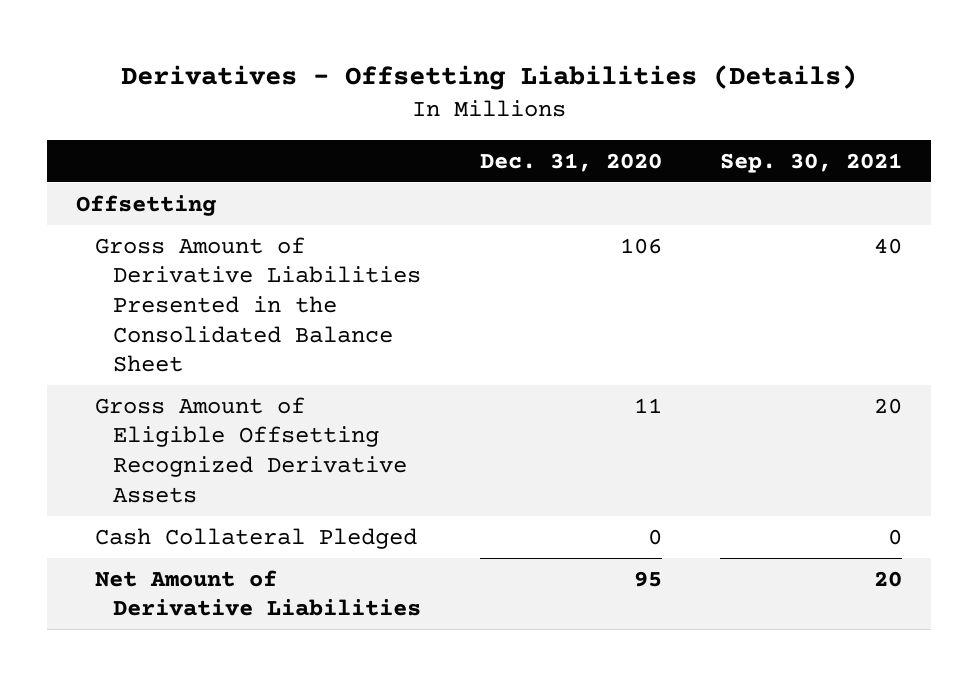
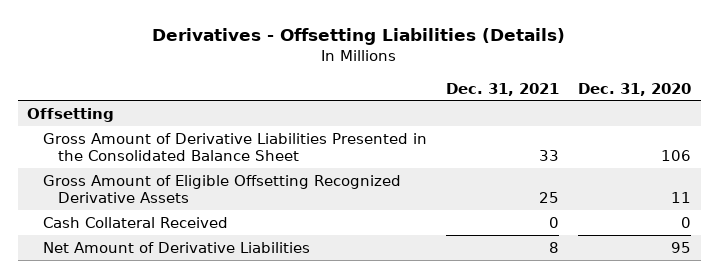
[719,152,902,173] Sep. 30, 2021 -> none
none -> [446,82,560,96] Dec. 31, 2021
[94,527,417,549] Cash Collateral Pledged -> [42,216,228,228] Cash Collateral Received

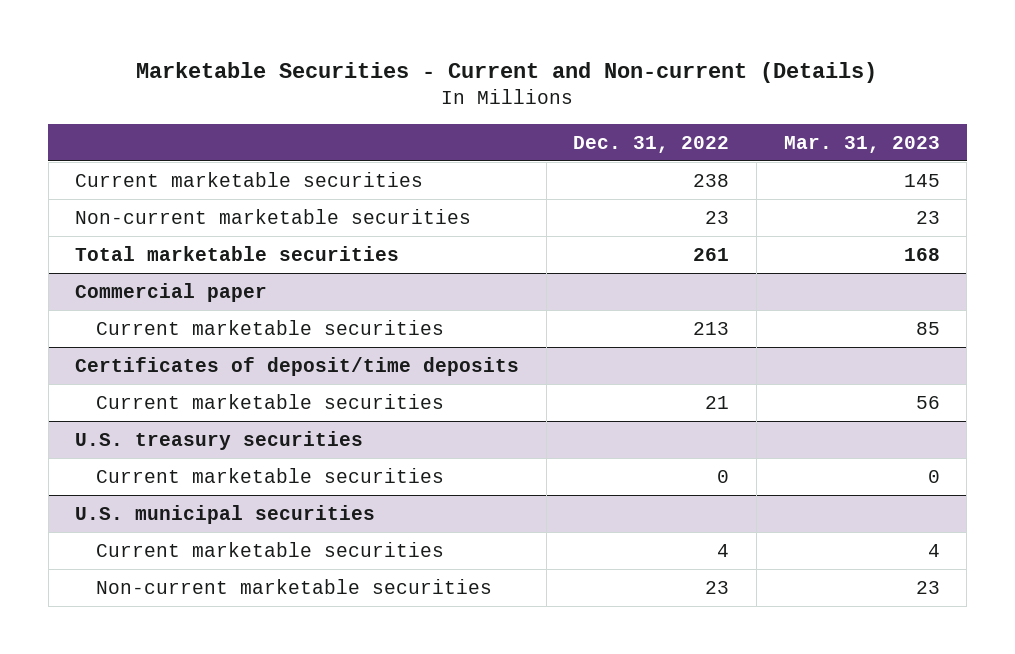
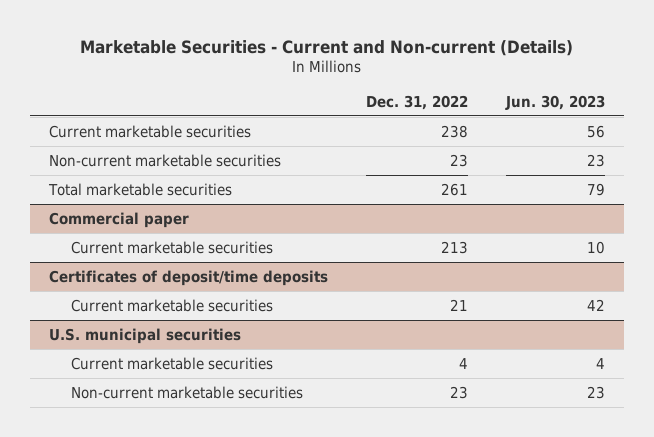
[783,135,940,153] Mar. 31, 2023 -> none
none -> [504,94,605,110] Jun. 30, 2023
[75,430,364,450] U.S. treasury securities -> none
[95,467,444,483] Current marketable securities -> none

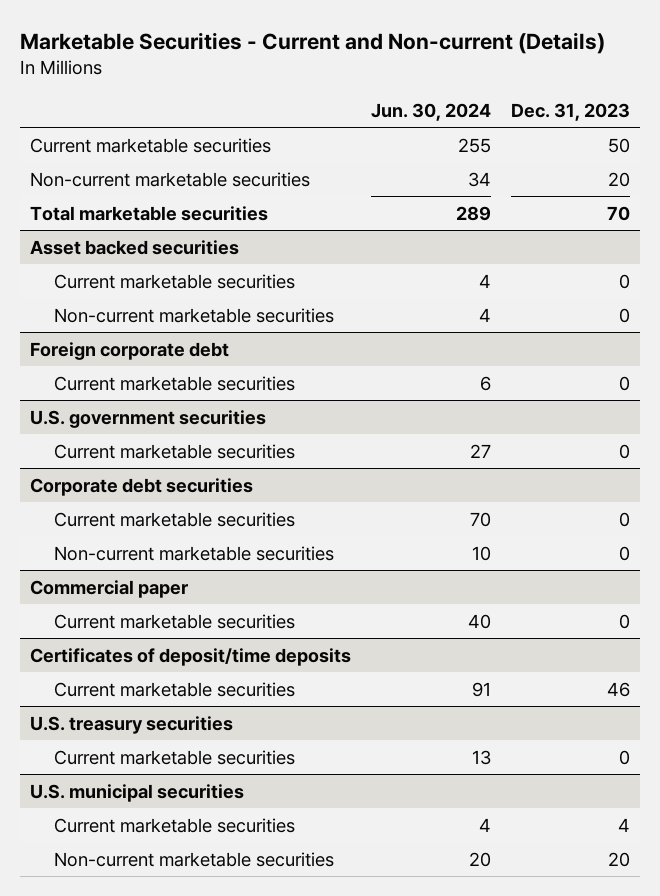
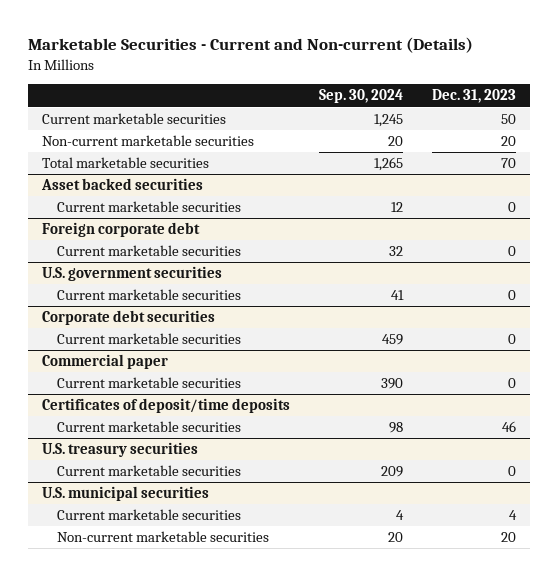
[370,102,491,121] Jun. 30, 2024 -> none
none -> [318,89,403,104] Sep. 30, 2024
[53,307,334,323] Non-current marketable securities -> none
[53,545,334,561] Non-current marketable securities -> none

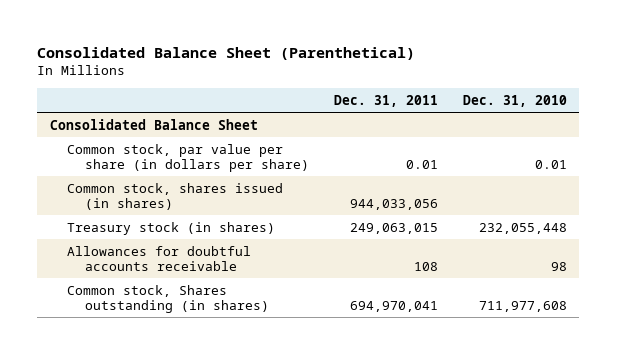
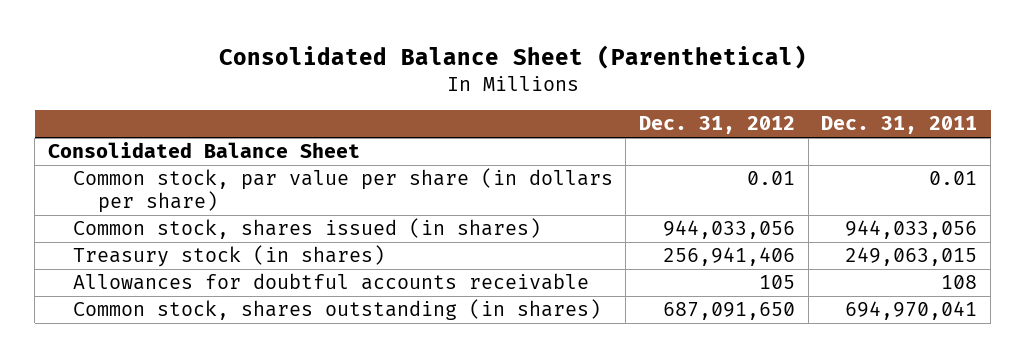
[462,94,567,107] Dec. 31, 2010 -> none
none -> [639,116,796,135] Dec. 31, 2012
[67,284,269,313] Common stock, Shares outstanding (in shares) -> [72,299,601,321] Common stock, shares outstanding (in shares)

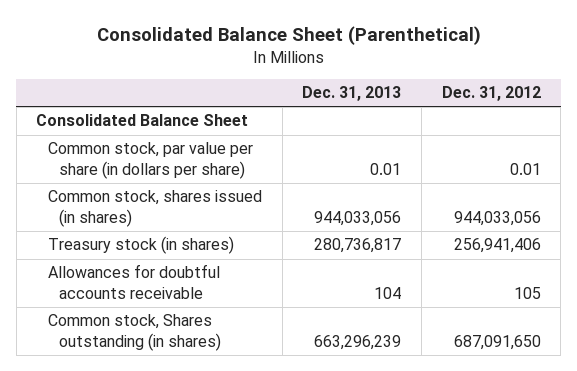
[821,116,978,135] Dec. 31, 2011 -> none
none -> [302,85,402,101] Dec. 31, 2013
[72,299,601,321] Common stock, shares outstanding (in shares) -> [47,314,222,351] Common stock, Shares outstanding (in shares)

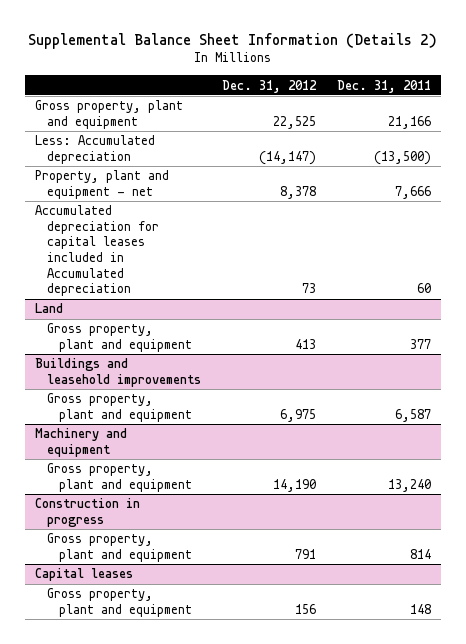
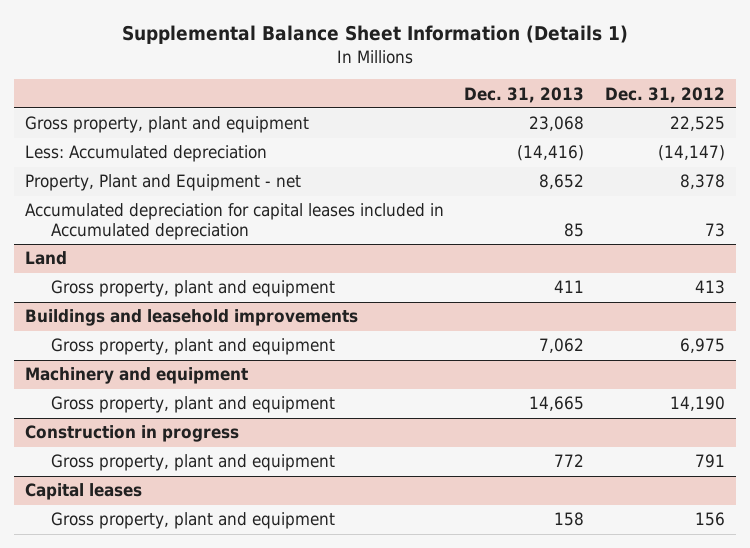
[27,32,437,49] Supplemental Balance Sheet Information (Details 2) -> [121,24,628,44] Supplemental Balance Sheet Information (Details 1)
[336,79,431,93] Dec. 31, 2011 -> none
none -> [464,86,585,103] Dec. 31, 2013
[35,170,170,199] Property, plant and equipment - net -> [24,174,301,192] Property, Plant and Equipment - net

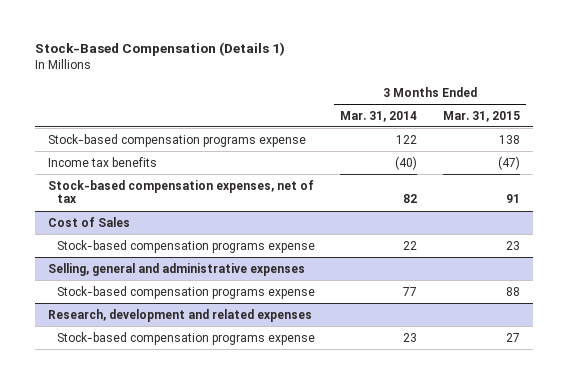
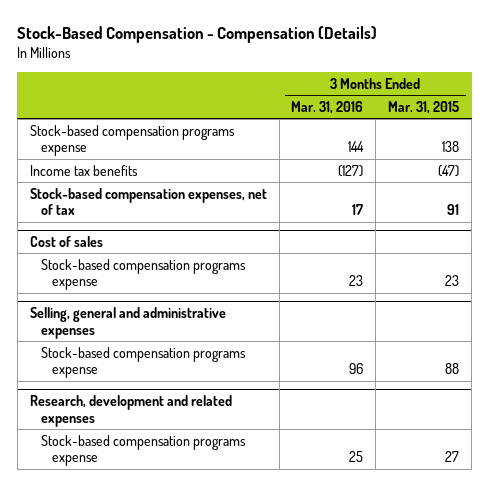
[35,42,286,57] Stock-Based Compensation (Details 1) -> [17,26,378,44] Stock-Based Compensation - Compensation (Details)
[340,110,418,122] Mar. 31, 2014 -> none
none -> [291,100,364,114] Mar. 31, 2016
[47,216,130,227] Cost of Sales -> [29,235,103,247] Cost of sales

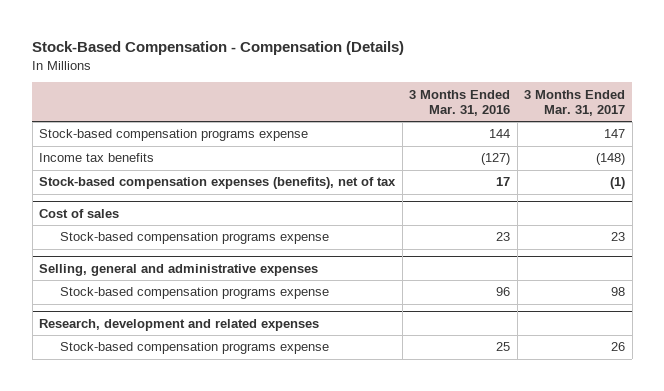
[388,100,460,114] Mar. 31, 2015 -> none
none -> [524,89,626,116] 3 Months Ended Mar. 31, 2017
[29,187,267,216] Stock-based compensation expenses, net of tax -> [39,177,397,190] Stock-based compensation expenses (benefits), net of tax

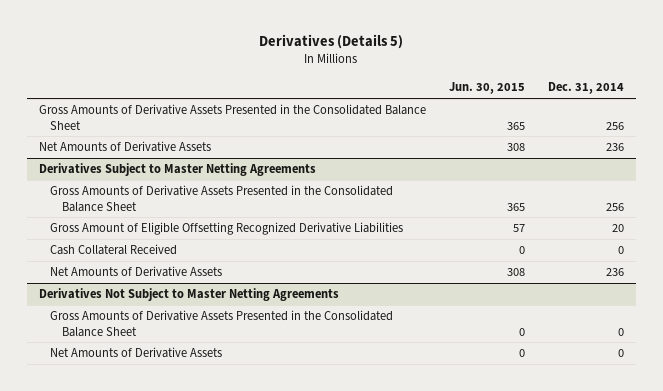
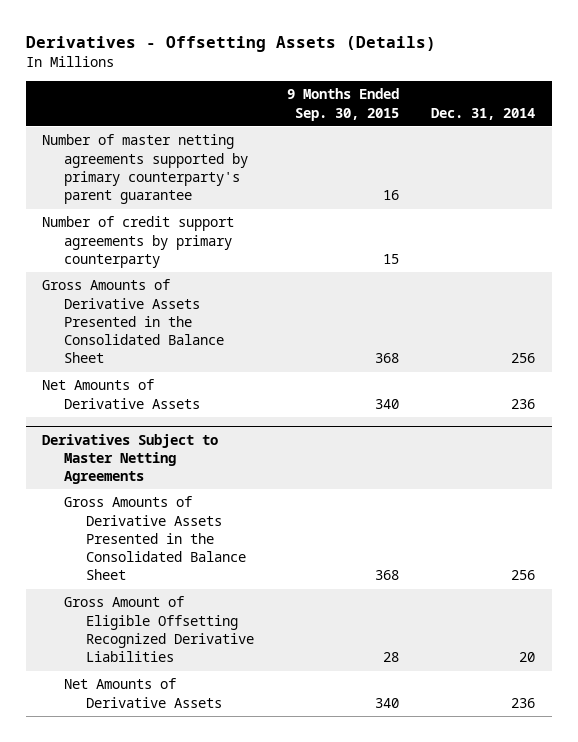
[259,34,404,50] Derivatives (Details 5) -> [25,35,436,52] Derivatives - Offsetting Assets (Details)
[448,82,525,95] Jun. 30, 2015 -> none
none -> [286,88,399,121] 9 Months Ended Sep. 30, 2015
none -> [42,134,249,205] Number of master netting agreements supported by primary counterparty's parent guarantee
none -> [42,216,235,268] Number of credit support agreements by primary counterparty
[50,244,178,256] Cash Collateral Received -> none
[38,288,339,302] Derivatives Not Subject to Master Netting Agreements -> none
[50,310,394,337] Gross Amounts of Derivative Assets Presented in the Consolidated Balance Sheet -> none
[50,347,223,359] Net Amounts of Derivative Assets -> none

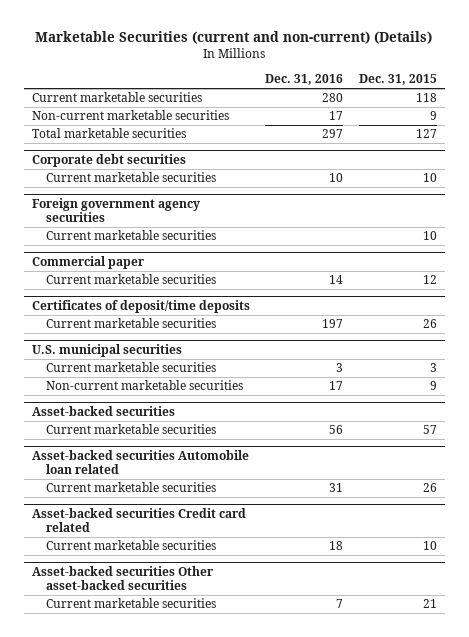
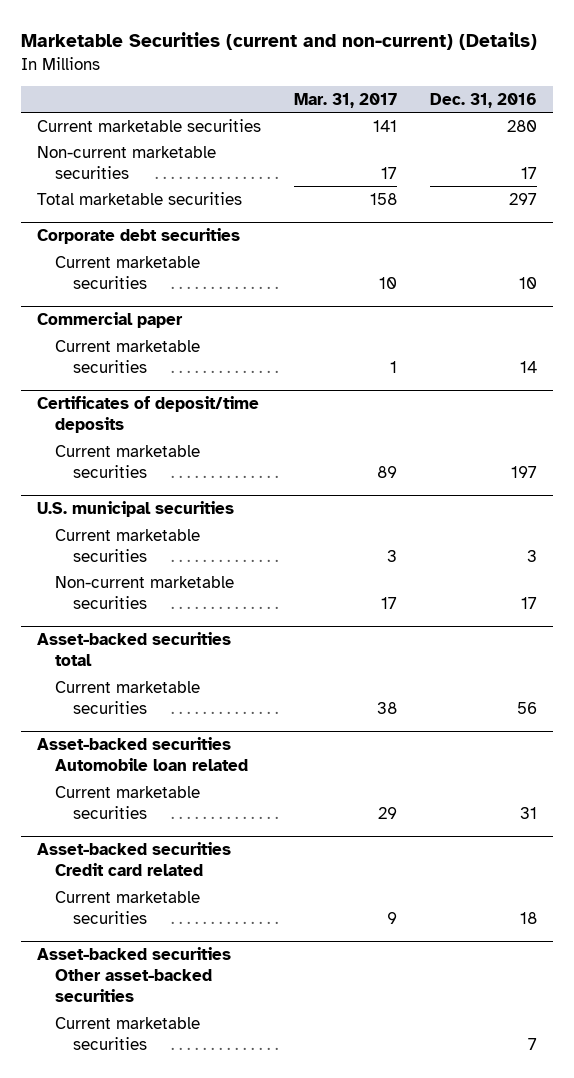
[359,74,438,86] Dec. 31, 2015 -> none
none -> [294,93,398,109] Mar. 31, 2017
[31,197,200,223] Foreign government agency securities -> none
[46,230,217,241] Current marketable securities -> none
[31,405,175,416] Asset-backed securities -> [37,632,232,667] Asset-backed securities total

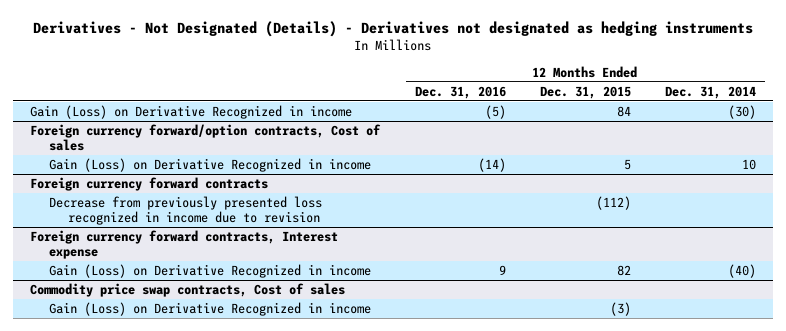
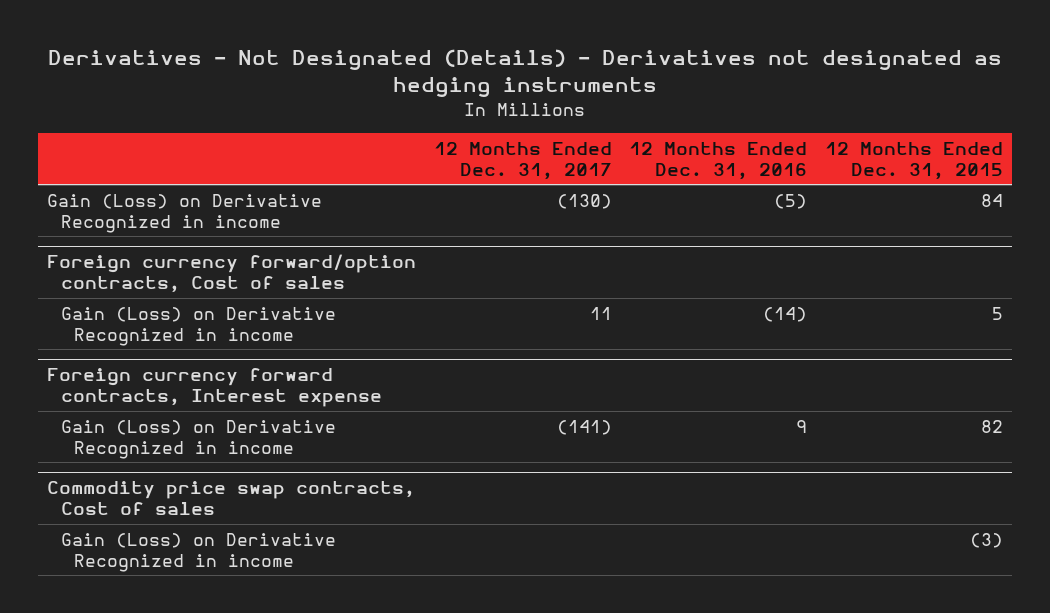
[665,85,757,99] Dec. 31, 2014 -> none
none -> [433,141,612,181] 12 Months Ended Dec. 31, 2017
[30,176,269,191] Foreign currency forward contracts -> none
[49,195,323,226] Decrease from previously presented loss recognized in income due to revision -> none

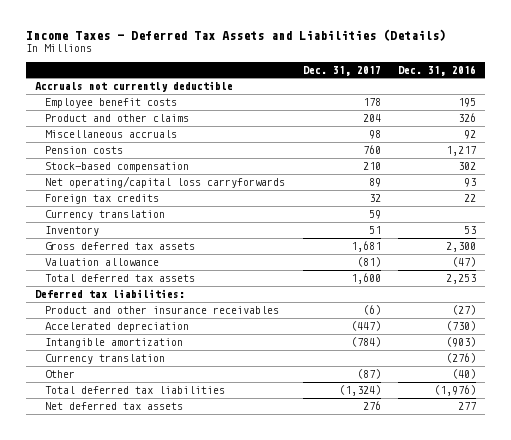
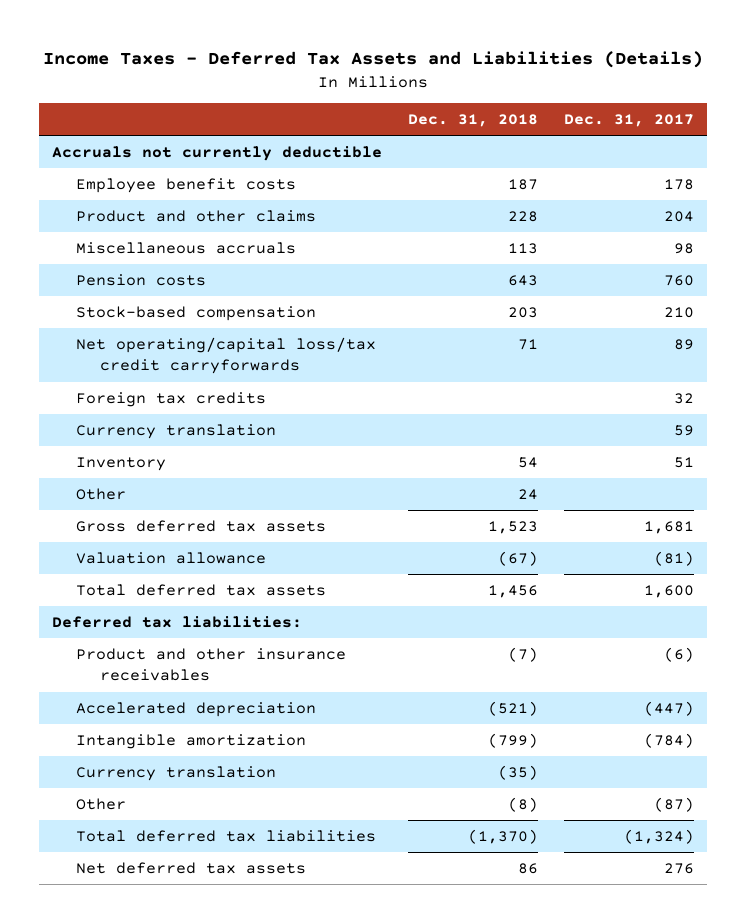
[398,64,477,76] Dec. 31, 2016 -> none
none -> [407,114,538,128] Dec. 31, 2018
[45,176,286,189] Net operating/capital loss carryforwards -> [75,336,376,375] Net operating/capital loss/tax credit carryforwards
none -> [75,487,126,500] Other

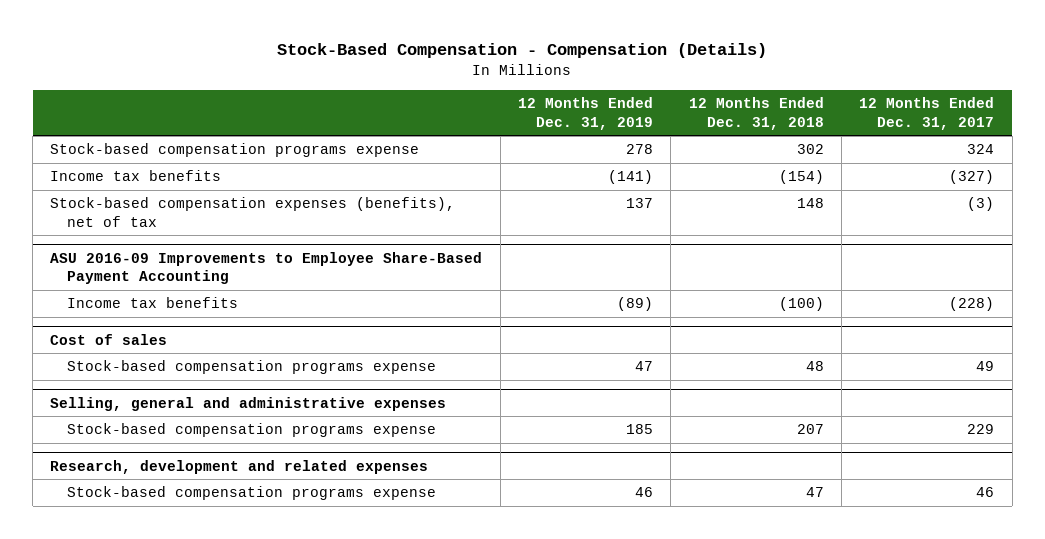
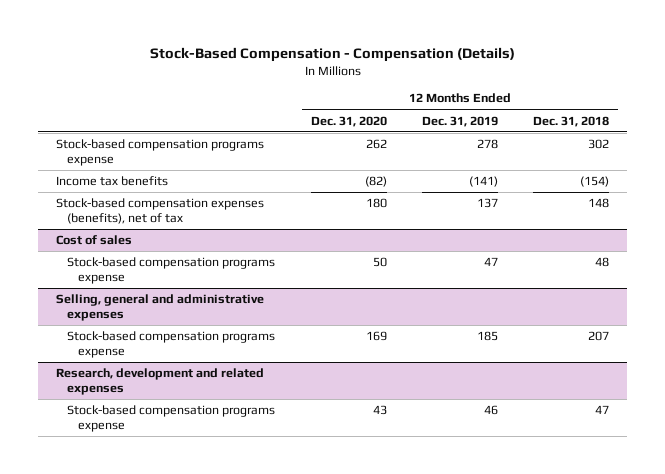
[859,97,995,130] 12 Months Ended Dec. 31, 2017 -> none
none -> [310,115,387,127] Dec. 31, 2020
[50,251,483,285] ASU 2016-09 Improvements to Employee Share-Based Payment Accounting -> none
[66,297,238,309] Income tax benefits -> none

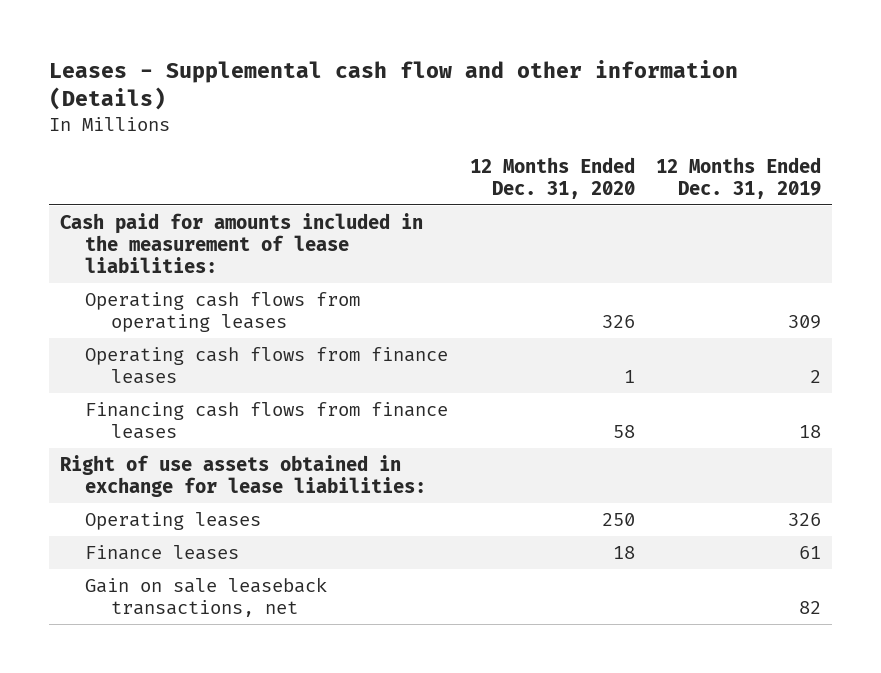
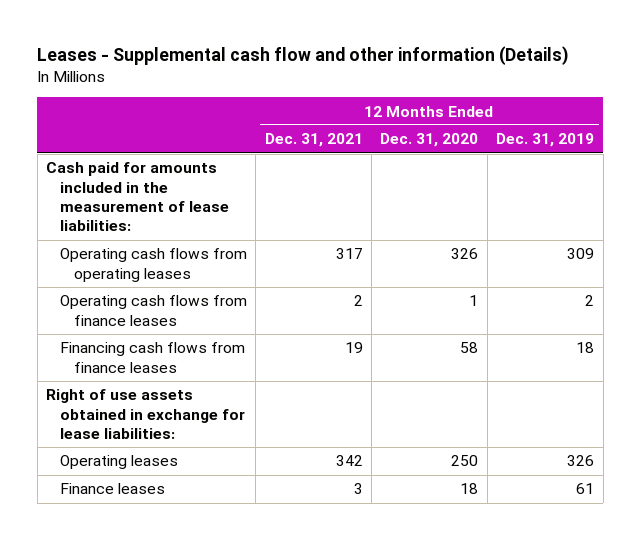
none -> [264,133,363,148] Dec. 31, 2021
[85,577,328,618] Gain on sale leaseback transactions, net -> none

